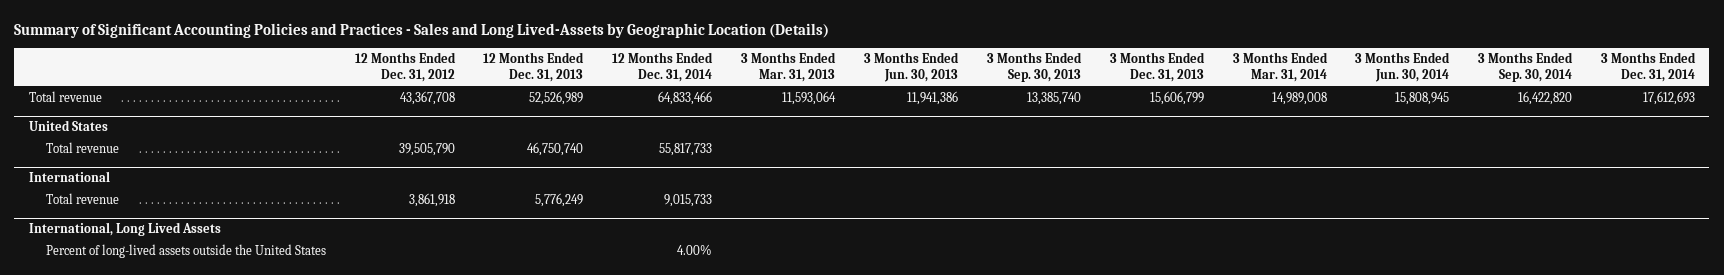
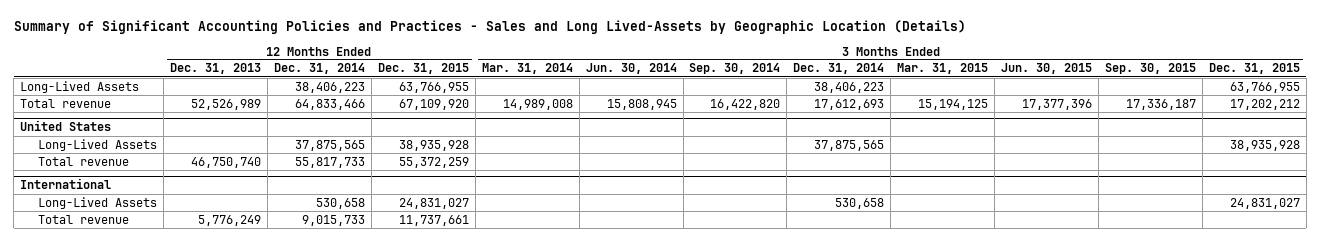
[354,52,456,83] 12 Months Ended Dec. 31, 2012 -> none
[741,52,837,83] 3 Months Ended Mar. 31, 2013 -> none
[863,52,959,83] 3 Months Ended Jun. 30, 2013 -> none
[986,52,1082,83] 3 Months Ended Sep. 30, 2013 -> none
[1109,52,1205,83] 3 Months Ended Dec. 31, 2013 -> none
none -> [377,63,469,75] Dec. 31, 2015
none -> [897,63,989,75] Mar. 31, 2015
none -> [1001,63,1093,75] Jun. 30, 2015
none -> [1105,63,1197,75] Sep. 30, 2015
none -> [1208,63,1300,75] Dec. 31, 2015
none -> [20,80,140,93] Long-Lived Assets
none -> [38,138,158,151] Long-Lived Assets
none -> [38,196,158,209] Long-Lived Assets
[28,222,221,237] International, Long Lived Assets -> none
[45,244,326,259] Percent of long-lived assets outside the United States -> none

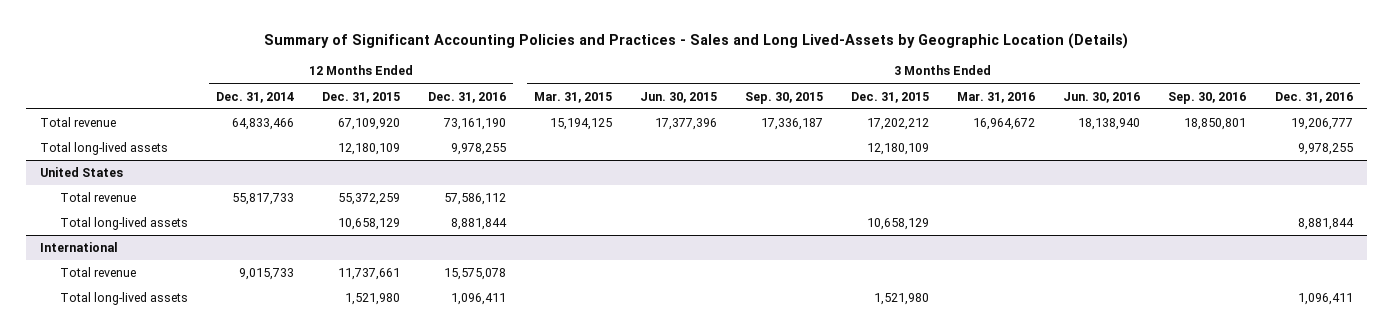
[169,63,261,75] Dec. 31, 2013 -> none
[481,63,573,75] Mar. 31, 2014 -> none
[585,63,677,75] Jun. 30, 2014 -> none
[689,63,781,75] Sep. 30, 2014 -> none
[793,63,885,75] Dec. 31, 2014 -> none
none -> [427,91,506,103] Dec. 31, 2016
none -> [957,91,1036,103] Mar. 31, 2016
none -> [1063,91,1141,103] Jun. 30, 2016
none -> [1168,91,1247,104] Sep. 30, 2016
none -> [1274,91,1353,103] Dec. 31, 2016
[20,80,140,93] Long-Lived Assets -> none
none -> [39,142,168,156] Total long-lived assets
[38,138,158,151] Long-Lived Assets -> none
none -> [59,217,188,231] Total long-lived assets
[38,196,158,209] Long-Lived Assets -> none
none -> [59,292,188,306] Total long-lived assets

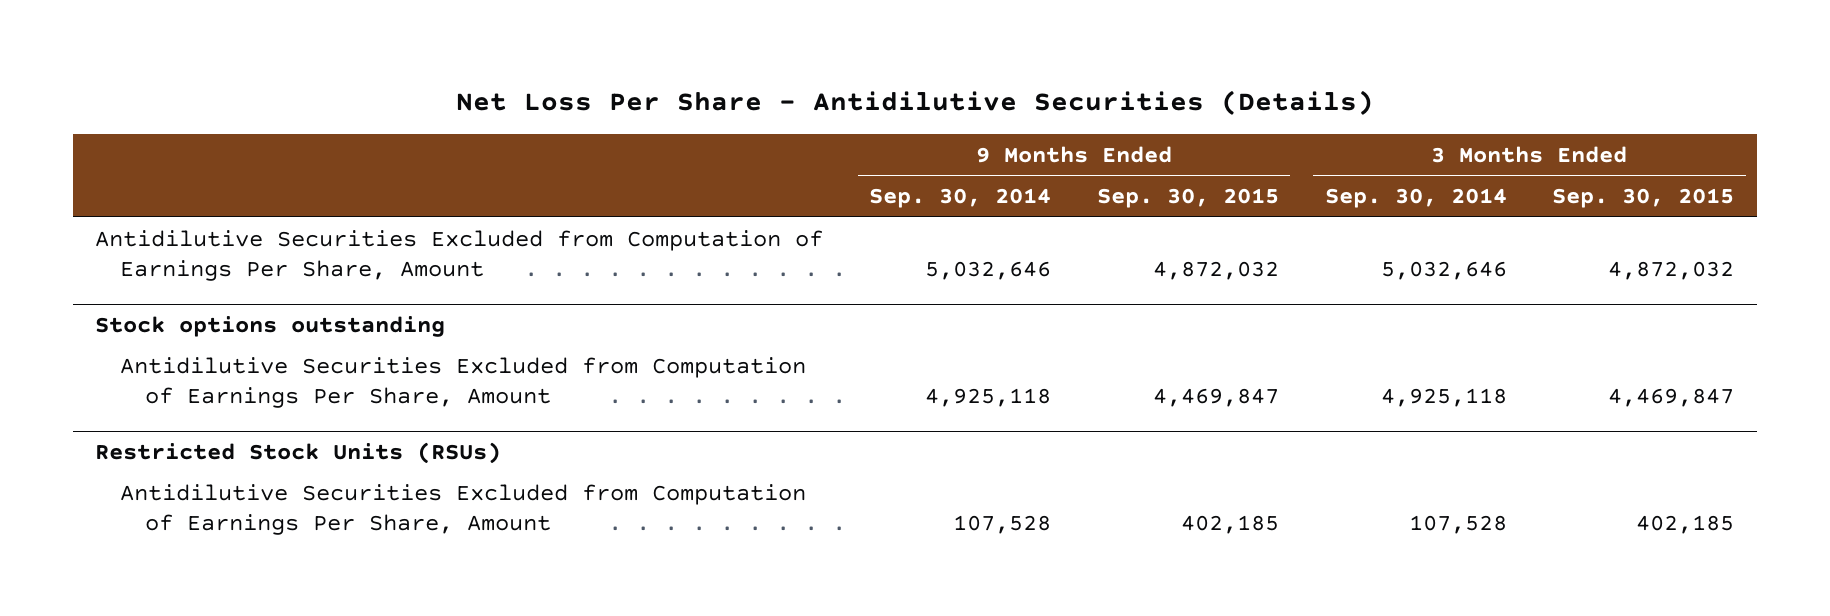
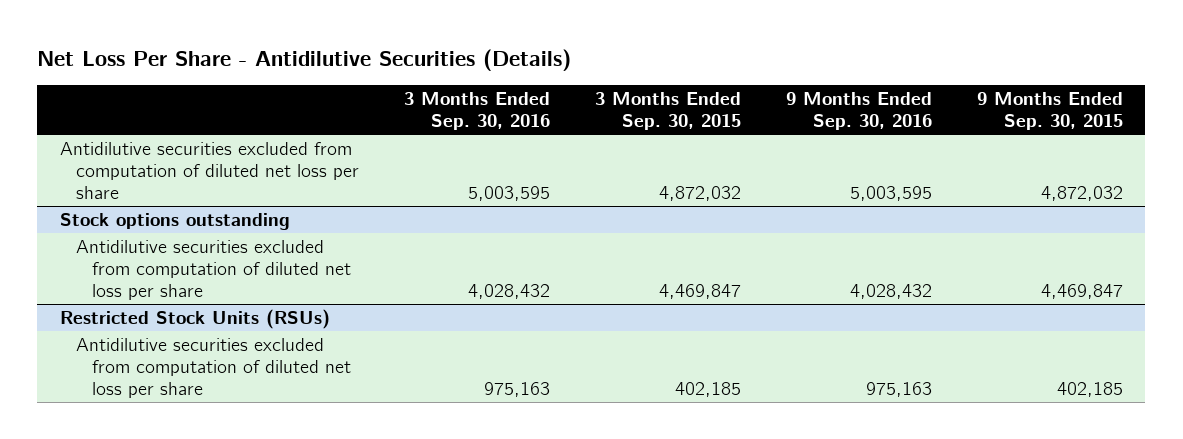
[869,188,1052,209] Sep. 30, 2014 -> none
[1324,188,1507,209] Sep. 30, 2014 -> none
none -> [403,92,550,131] 3 Months Ended Sep. 30, 2016
none -> [785,92,932,131] 9 Months Ended Sep. 30, 2016
[95,229,824,282] Antidilutive Securities Excluded from Computation of Earnings Per Share, Amount -> [59,142,359,200] Antidilutive securities excluded from computation of diluted net loss per share
[120,356,807,409] Antidilutive Securities Excluded from Computation of Earnings Per Share, Amount -> [75,240,351,301] Antidilutive securities excluded from computation of diluted net loss per share
[120,483,807,536] Antidilutive Securities Excluded from Computation of Earnings Per Share, Amount -> [75,338,351,399] Antidilutive securities excluded from computation of diluted net loss per share

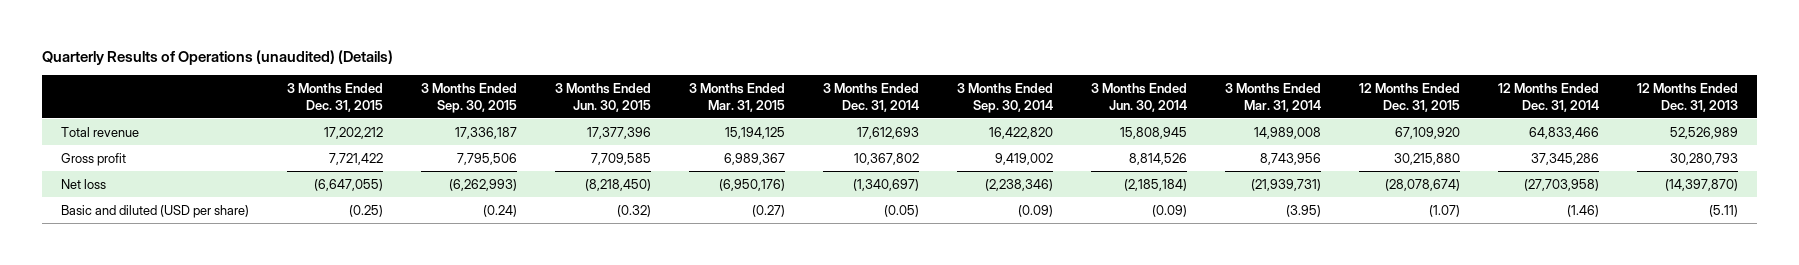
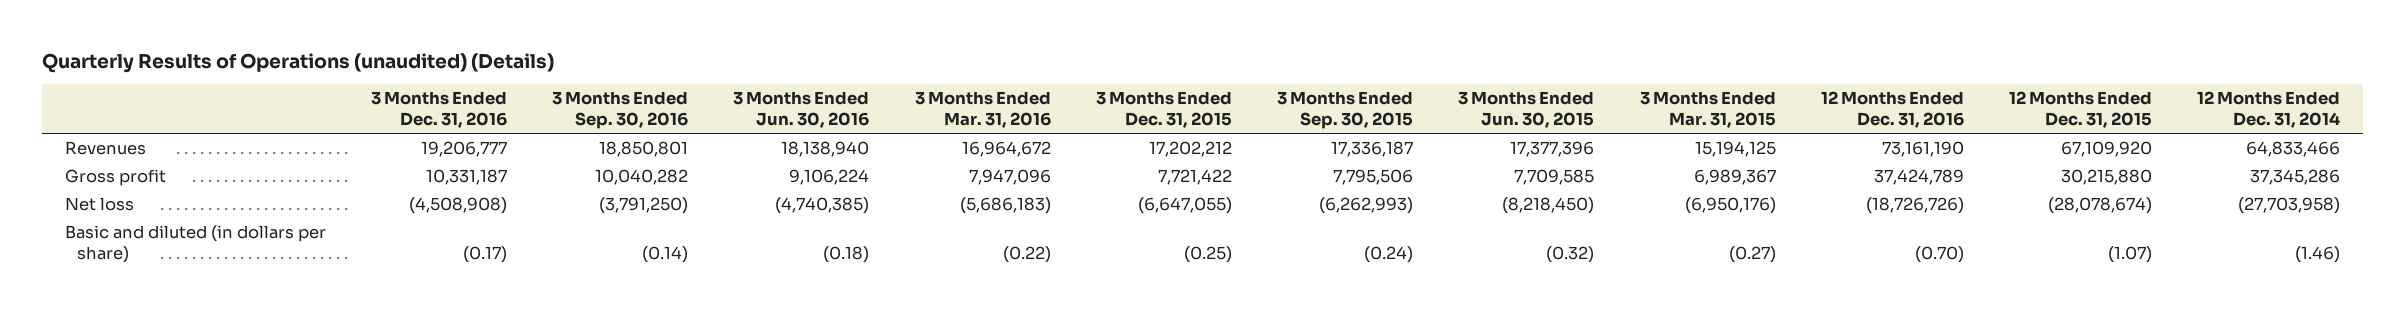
[822,82,919,112] 3 Months Ended Dec. 31, 2014 -> none
[956,82,1053,113] 3 Months Ended Sep. 30, 2014 -> none
[1091,82,1188,112] 3 Months Ended Jun. 30, 2014 -> none
[1225,82,1322,112] 3 Months Ended Mar. 31, 2014 -> none
[1637,82,1739,112] 12 Months Ended Dec. 31, 2013 -> none
none -> [370,91,507,129] 3 Months Ended Dec. 31, 2016
none -> [552,91,689,130] 3 Months Ended Sep. 30, 2016
none -> [733,91,870,129] 3 Months Ended Jun. 30, 2016
none -> [914,91,1051,129] 3 Months Ended Mar. 31, 2016
none -> [1820,91,1964,129] 12 Months Ended Dec. 31, 2016
[60,126,139,137] Total revenue -> [64,141,146,156] Revenues
[60,204,249,218] Basic and diluted (USD per share) -> [64,225,326,264] Basic and diluted (in dollars per share)

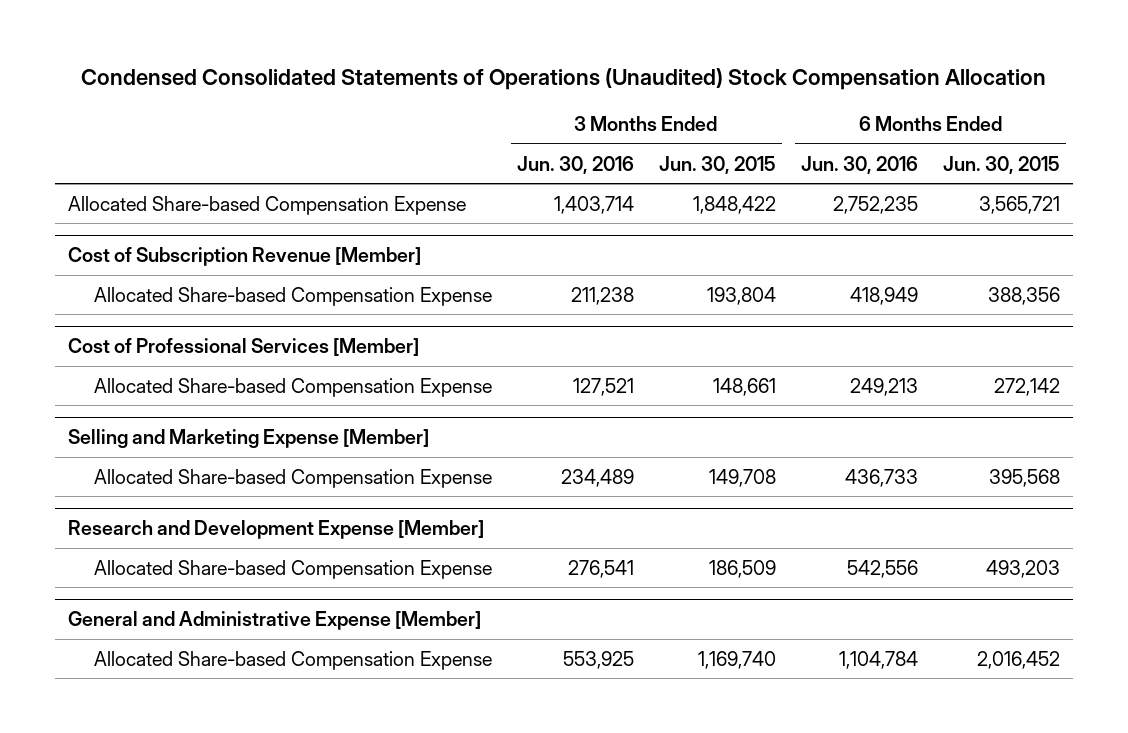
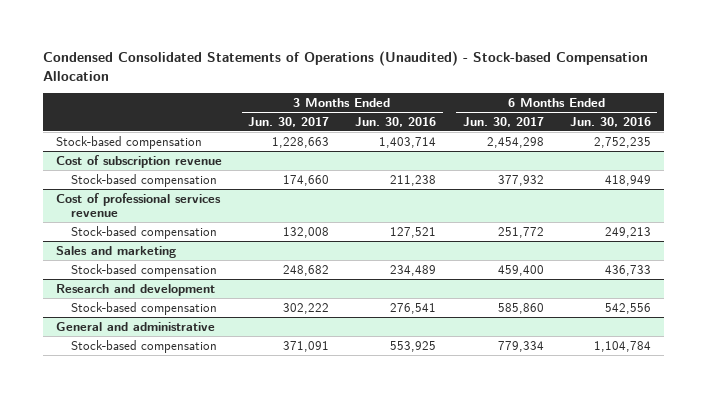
[81,68,1047,91] Condensed Consolidated Statements of Operations (Unaudited) Stock Compensation Allocation -> [42,50,648,82] Condensed Consolidated Statements of Operations (Unaudited) - Stock-based Compensation Allocation
[658,155,776,174] Jun. 30, 2015 -> none
[943,155,1061,174] Jun. 30, 2015 -> none
none -> [248,116,330,127] Jun. 30, 2017
none -> [462,116,544,127] Jun. 30, 2017
[67,195,466,215] Allocated Share-based Compensation Expense -> [55,135,202,149] Stock-based compensation
[67,246,421,266] Cost of Subscription Revenue [Member] -> [55,154,222,168] Cost of subscription revenue
[93,286,492,306] Allocated Share-based Compensation Expense -> [70,173,217,187] Stock-based compensation
[67,337,419,356] Cost of Professional Services [Member] -> [55,192,221,218] Cost of professional services revenue
[93,377,492,397] Allocated Share-based Compensation Expense -> [70,225,217,239] Stock-based compensation
[67,428,429,448] Selling and Marketing Expense [Member] -> [55,245,176,258] Sales and marketing
[93,468,492,488] Allocated Share-based Compensation Expense -> [70,263,217,277] Stock-based compensation
[67,519,484,539] Research and Development Expense [Member] -> [55,283,215,296] Research and development
[93,559,492,579] Allocated Share-based Compensation Expense -> [70,301,217,315] Stock-based compensation
[67,610,481,630] General and Administrative Expense [Member] -> [55,321,215,331] General and administrative
[93,650,492,670] Allocated Share-based Compensation Expense -> [70,339,217,353] Stock-based compensation

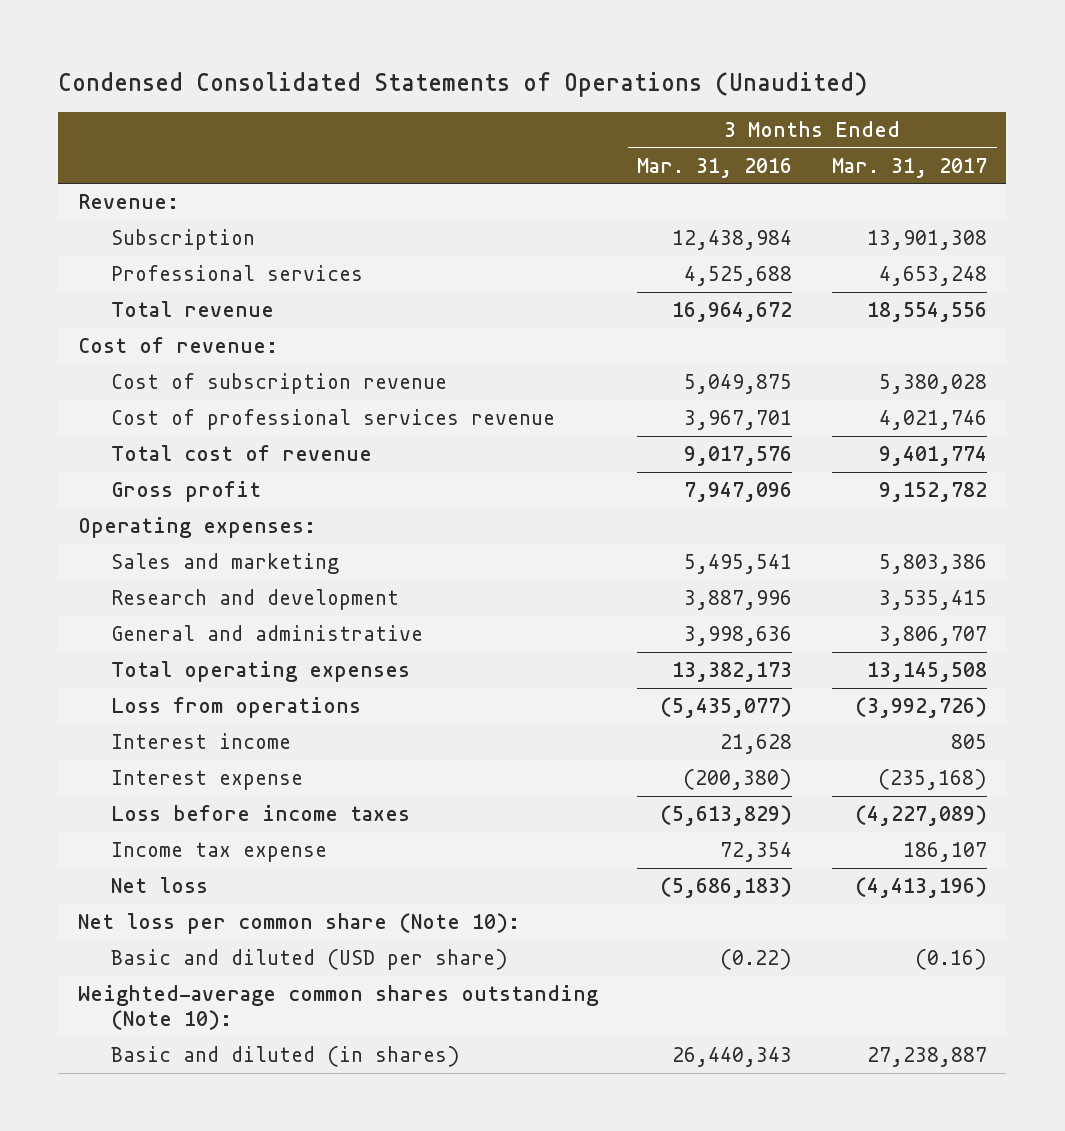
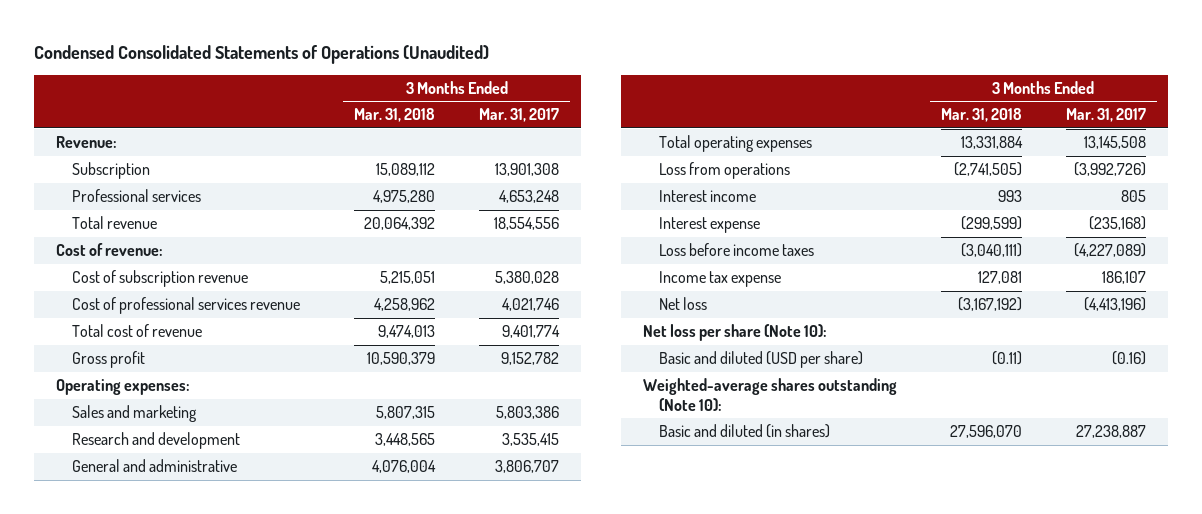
[637,157,793,178] Mar. 31, 2016 -> none
none -> [354,108,436,123] Mar. 31, 2018
[78,913,521,935] Net loss per common share (Note 10): -> [642,324,827,342] Net loss per share (Note 10):
[78,985,600,1031] Weighted-average common shares outstanding (Note 10): -> [642,378,897,411] Weighted-average shares outstanding (Note 10):

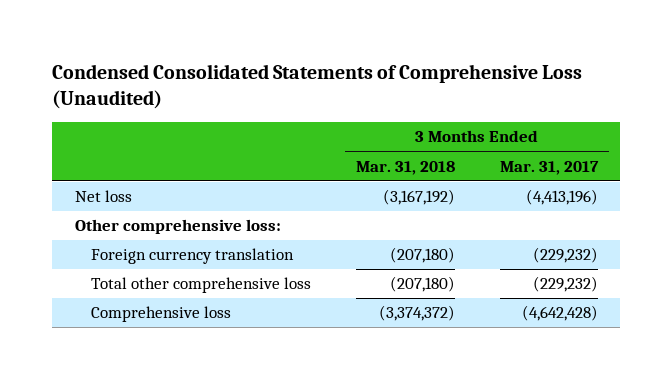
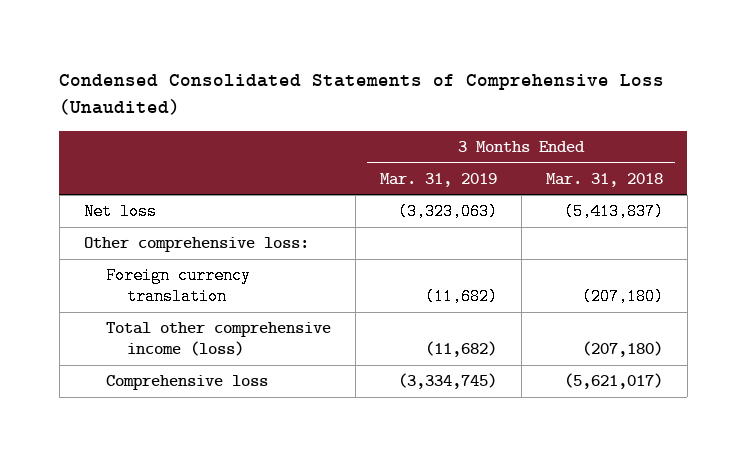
[499,160,599,175] Mar. 31, 2017 -> none
none -> [379,172,497,187] Mar. 31, 2019
[382,189,455,206] (3,167,192) -> [563,203,664,221] (5,413,837)
[91,277,312,294] Total other comprehensive loss -> [105,322,331,357] Total other comprehensive income (loss)
[378,305,455,322] (3,374,372) -> [563,373,663,390] (5,621,017)

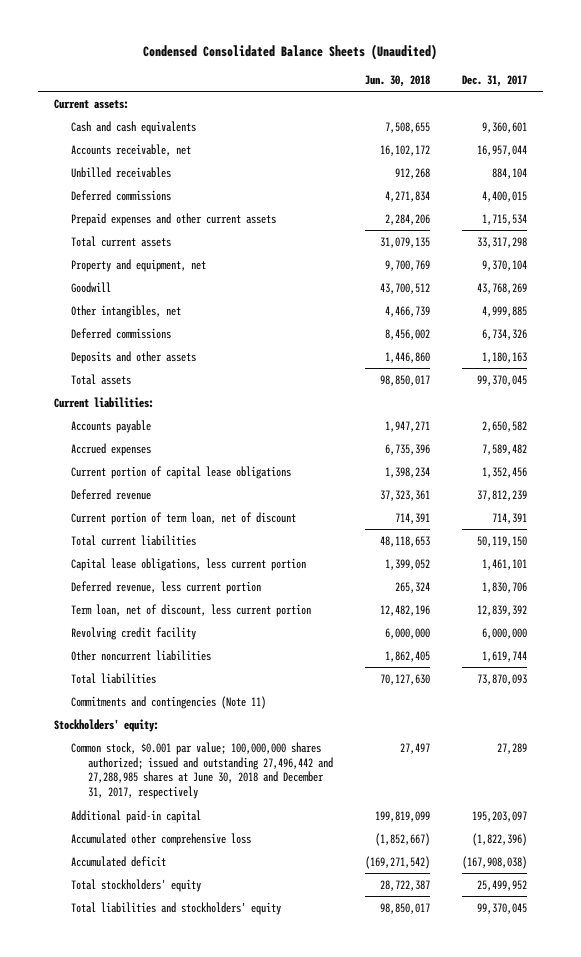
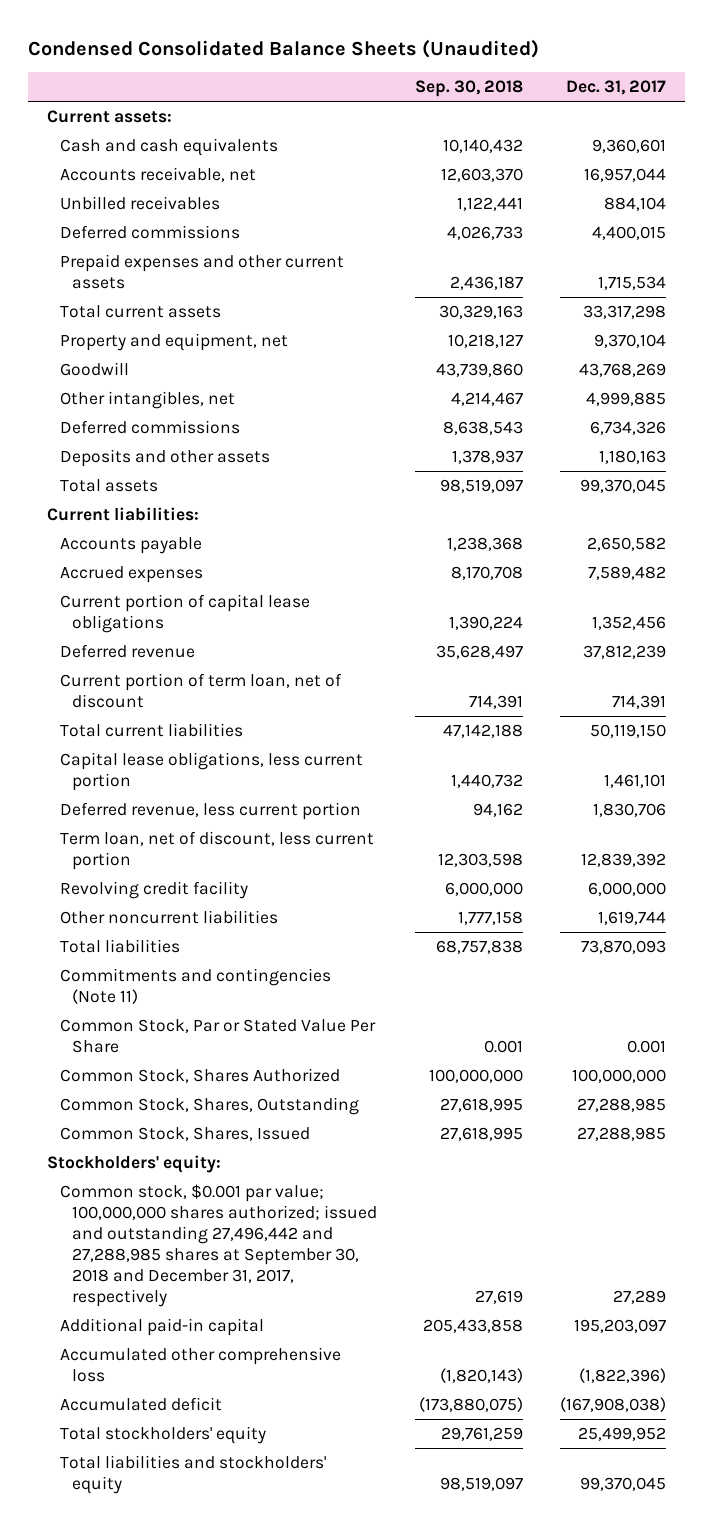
[364,74,430,87] Jun. 30, 2018 -> none
none -> [414,80,523,98] Sep. 30, 2018
none -> [59,1018,376,1054] Common Stock, Par or Stated Value Per Share
none -> [59,1067,340,1083] Common Stock, Shares Authorized
none -> [59,1096,359,1115] Common Stock, Shares, Outstanding
none -> [59,1126,310,1141] Common Stock, Shares, Issued
[70,741,334,800] Common stock, $0.001 par value; 100,000,000 shares authorized; issued and outstanding 27,496,442 and 27,288,985 shares at June 30, 2018 and December 31, 2017, respectively -> [59,1183,378,1308] Common stock, $0.001 par value; 100,000,000 shares authorized; issued and outstanding 27,496,442 and 27,288,985 shares at September 30, 2018 and December 31, 2017, respectively

